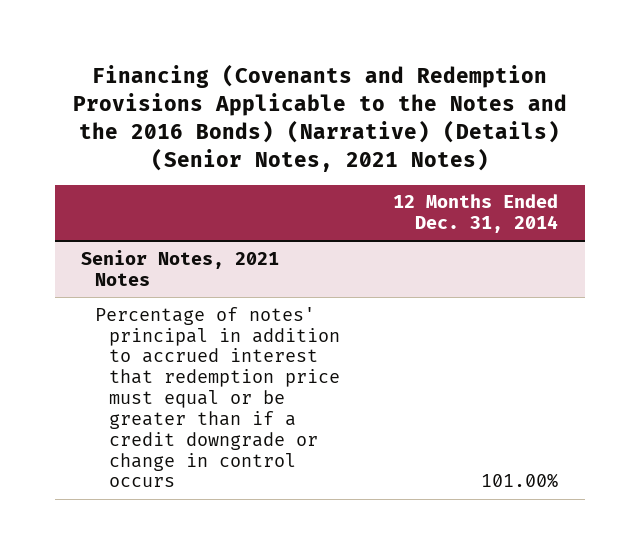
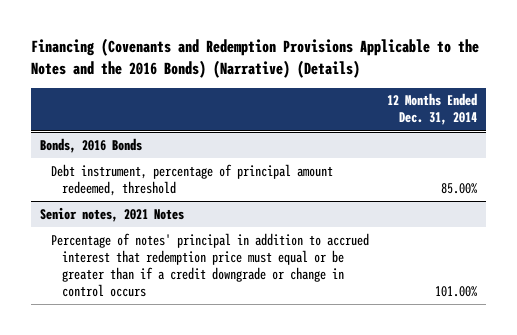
[72,63,567,172] Financing (Covenants and Redemption Provisions Applicable to the Notes and the 2016 Bonds) (Narrative) (Details) (Senior Notes, 2021 Notes) -> [30,38,479,78] Financing (Covenants and Redemption Provisions Applicable to the Notes and the 2016 Bonds) (Narrative) (Details)
none -> [39,137,142,153] Bonds, 2016 Bonds
none -> [50,163,333,196] Debt instrument, percentage of principal amount redeemed, threshold
[81,249,280,286] Senior Notes, 2021 Notes -> [39,206,184,222] Senior notes, 2021 Notes

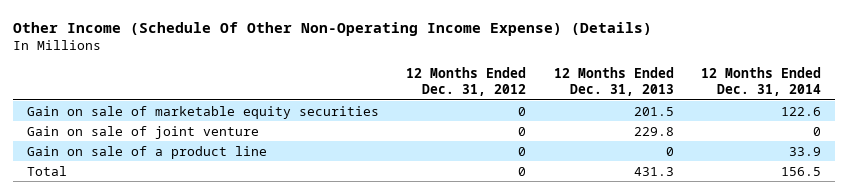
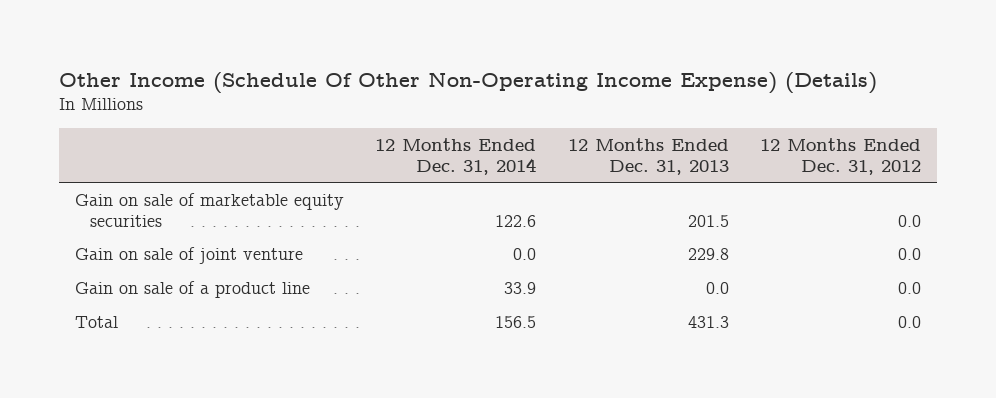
[518,106,527,116] 0 -> [898,214,922,227] 0.0
[518,126,527,136] 0 -> [898,247,922,260] 0.0
[813,126,822,136] 0 -> [513,247,537,260] 0.0
[518,146,527,156] 0 -> [898,281,922,294] 0.0
[665,146,674,156] 0 -> [705,281,729,294] 0.0
[518,166,527,176] 0 -> [898,315,922,328] 0.0

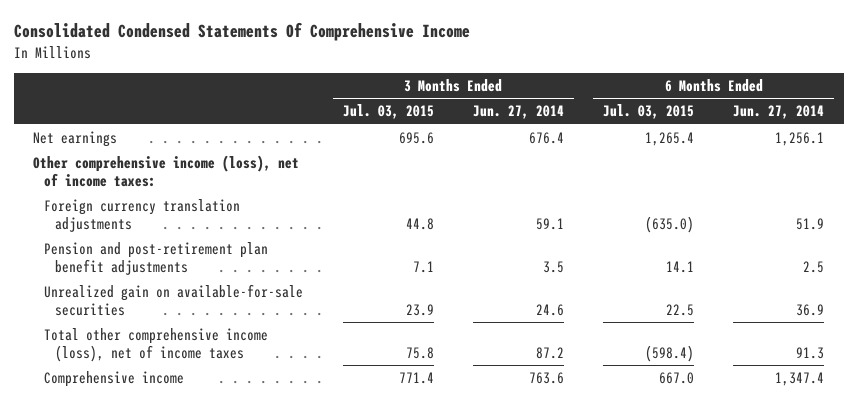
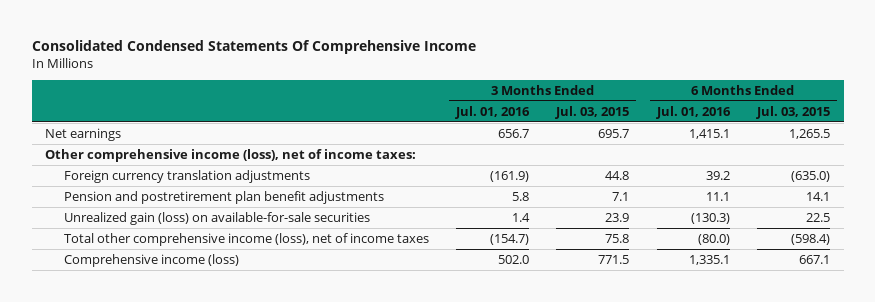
[472,105,564,120] Jun. 27, 2014 -> none
[733,105,825,120] Jun. 27, 2014 -> none
none -> [454,105,530,119] Jul. 01, 2016
none -> [655,105,731,119] Jul. 01, 2016
[398,131,434,144] 695.6 -> [598,128,630,138] 695.7
[645,131,695,146] 1,265.4 -> [789,128,831,139] 1,265.5
[44,241,269,275] Pension and post-retirement plan benefit adjustments -> [63,190,384,204] Pension and postretirement plan benefit adjustments
[44,283,304,316] Unrealized gain on available-for-sale securities -> [63,211,370,225] Unrealized gain (loss) on available-for-sale securities
[44,370,185,387] Comprehensive income -> [63,253,239,267] Comprehensive income (loss)
[398,371,434,384] 771.4 -> [598,254,630,264] 771.5
[659,371,695,384] 667.0 -> [799,254,831,264] 667.1

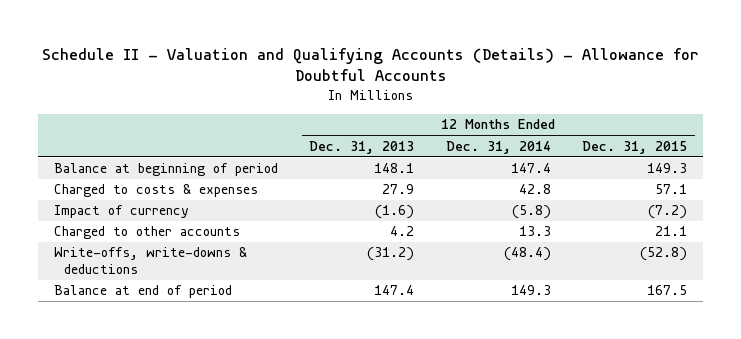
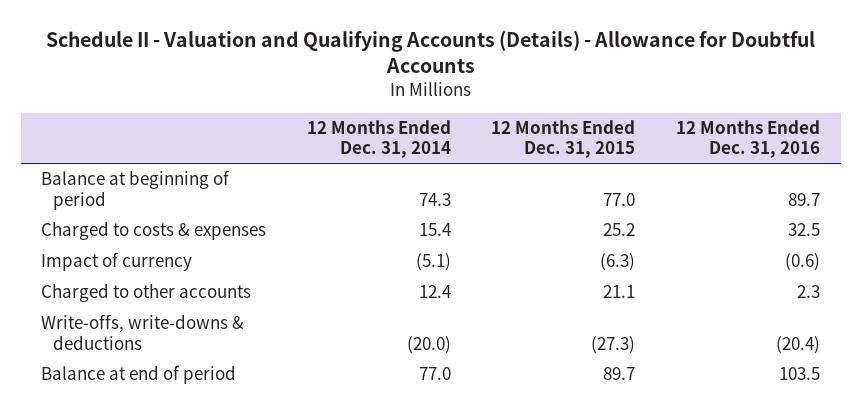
[309,140,415,154] Dec. 31, 2013 -> none
none -> [676,120,821,159] 12 Months Ended Dec. 31, 2016
[510,163,551,174] 147.4 -> [418,192,451,206] 74.3
[647,163,688,174] 149.3 -> [603,192,636,206] 77.0
[518,184,551,195] 42.8 -> [418,223,451,237] 15.4
[655,184,688,195] 57.1 -> [603,223,636,237] 25.2
[511,205,551,220] (5.8) -> [415,253,451,272] (5.1)
[648,205,688,220] (7.2) -> [600,253,636,272] (6.3)
[518,226,551,237] 13.3 -> [418,285,451,299] 12.4
[503,247,551,262] (48.4) -> [406,335,451,354] (20.0)
[640,247,688,262] (52.8) -> [591,335,636,354] (27.3)
[510,285,551,296] 149.3 -> [418,367,451,381] 77.0
[647,285,688,296] 167.5 -> [603,367,636,381] 89.7

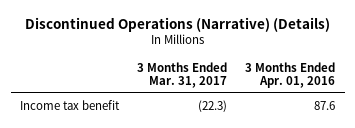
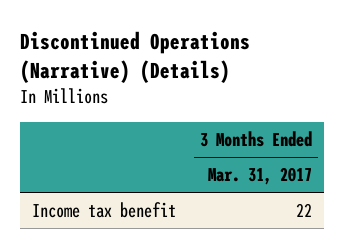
[245,61,336,89] 3 Months Ended Apr. 01, 2016 -> none
[198,99,228,112] (22.3) -> [295,203,312,218] 22

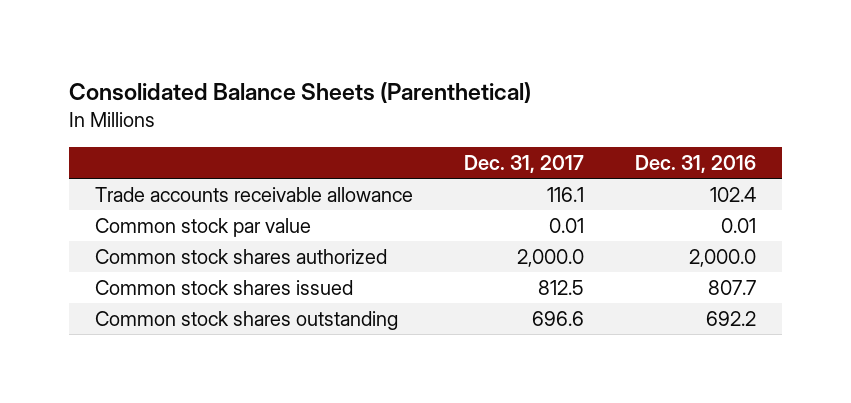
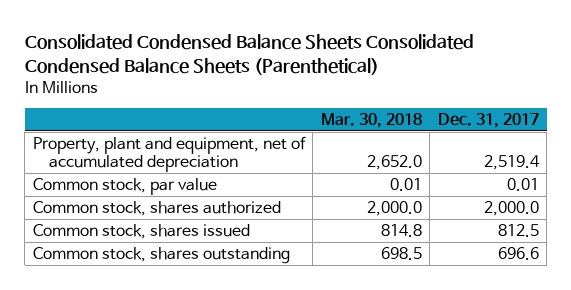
[69,82,532,104] Consolidated Balance Sheets (Parenthetical) -> [24,34,474,76] Consolidated Condensed Balance Sheets Consolidated Condensed Balance Sheets (Parenthetical)
[635,155,757,174] Dec. 31, 2016 -> none
none -> [320,112,422,128] Mar. 30, 2018
[94,186,413,202] Trade accounts receivable allowance -> none
none -> [32,135,306,173] Property, plant and equipment, net of accumulated depreciation
[94,217,311,237] Common stock par value -> [32,177,217,195] Common stock, par value
[94,248,387,264] Common stock shares authorized -> [32,200,281,216] Common stock, shares authorized
[94,279,353,295] Common stock shares issued -> [32,223,250,239] Common stock, shares issued
[94,310,398,330] Common stock shares outstanding -> [32,246,290,264] Common stock, shares outstanding

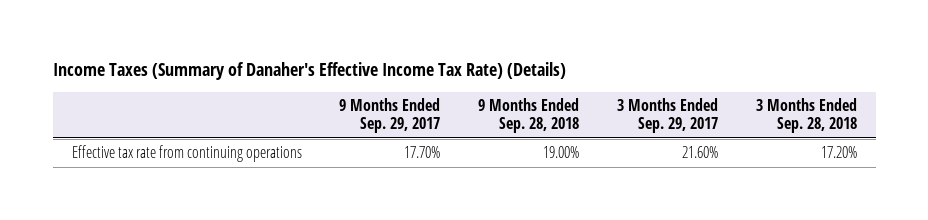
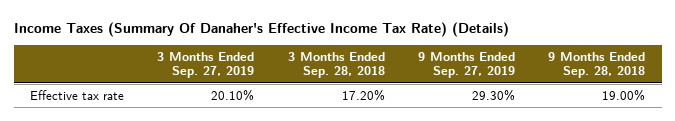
[52,62,566,81] Income Taxes (Summary of Danaher's Effective Income Tax Rate) (Details) -> [13,21,509,37] Income Taxes (Summary Of Danaher's Effective Income Tax Rate) (Details)
[339,98,441,134] 9 Months Ended Sep. 29, 2017 -> none
[616,98,718,134] 3 Months Ended Sep. 29, 2017 -> none
none -> [157,51,255,79] 3 Months Ended Sep. 27, 2019
none -> [417,51,515,79] 9 Months Ended Sep. 27, 2019
[71,145,302,163] Effective tax rate from continuing operations -> [30,90,125,101] Effective tax rate

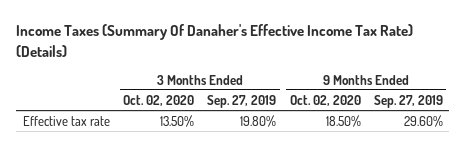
[287,51,385,79] 3 Months Ended Sep. 28, 2018 -> none
[548,51,646,79] 9 Months Ended Sep. 28, 2018 -> none
none -> [123,94,195,106] Oct. 02, 2020
none -> [289,94,361,106] Oct. 02, 2020
[211,89,255,102] 20.10% -> [240,114,277,127] 19.80%
[471,89,515,102] 29.30% -> [403,114,443,127] 29.60%

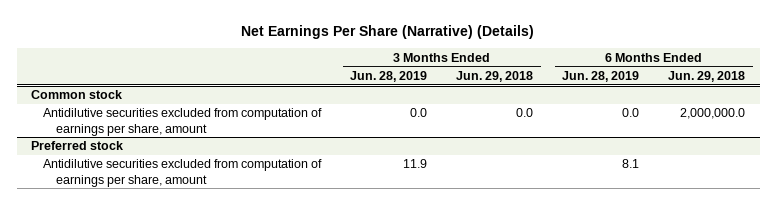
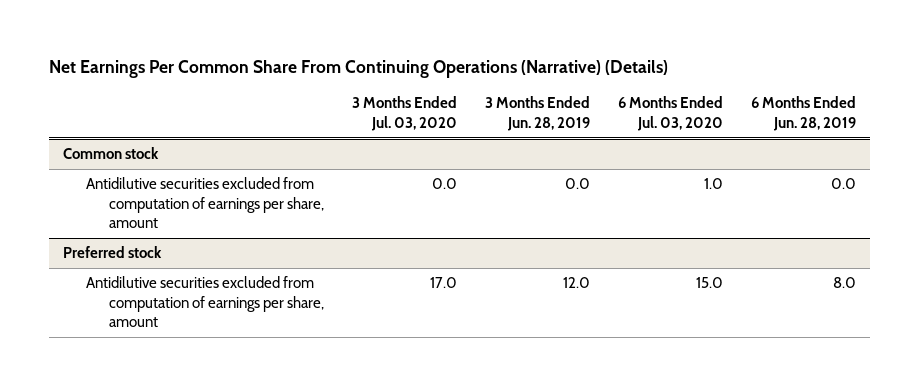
[241,24,535,39] Net Earnings Per Share (Narrative) (Details) -> [49,59,669,78] Net Earnings Per Common Share From Continuing Operations (Narrative) (Details)
[456,70,534,82] Jun. 29, 2018 -> none
[668,70,746,82] Jun. 29, 2018 -> none
none -> [352,96,458,131] 3 Months Ended Jul. 03, 2020
none -> [617,96,723,131] 6 Months Ended Jul. 03, 2020
[403,159,428,169] 11.9 -> [562,277,590,289] 12.0
[622,159,640,169] 8.1 -> [832,277,856,289] 8.0

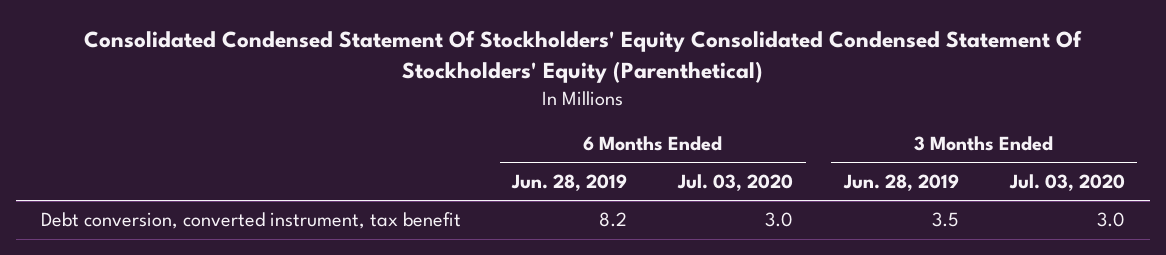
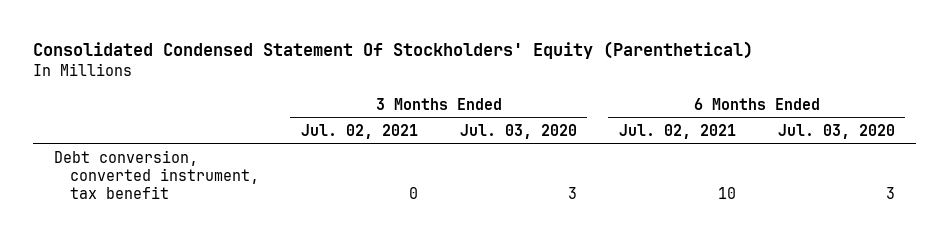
[84,29,1083,83] Consolidated Condensed Statement Of Stockholders' Equity Consolidated Condensed Statement Of Stockholders' Equity (Parenthetical) -> [33,41,754,60] Consolidated Condensed Statement Of Stockholders' Equity (Parenthetical)
[511,173,628,191] Jun. 28, 2019 -> none
[842,173,959,191] Jun. 28, 2019 -> none
none -> [300,124,418,140] Jul. 02, 2021
none -> [618,124,736,140] Jul. 02, 2021
[765,212,794,228] 3.0 -> [885,187,895,200] 3
[1096,212,1125,228] 3.0 -> [567,187,577,200] 3

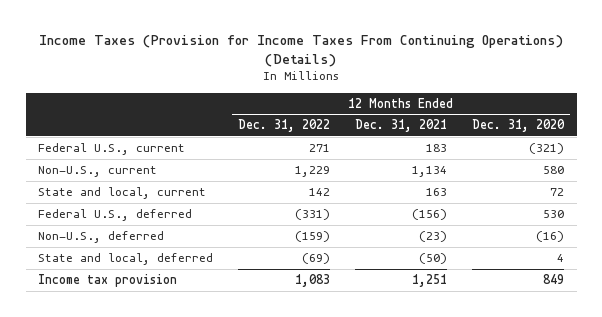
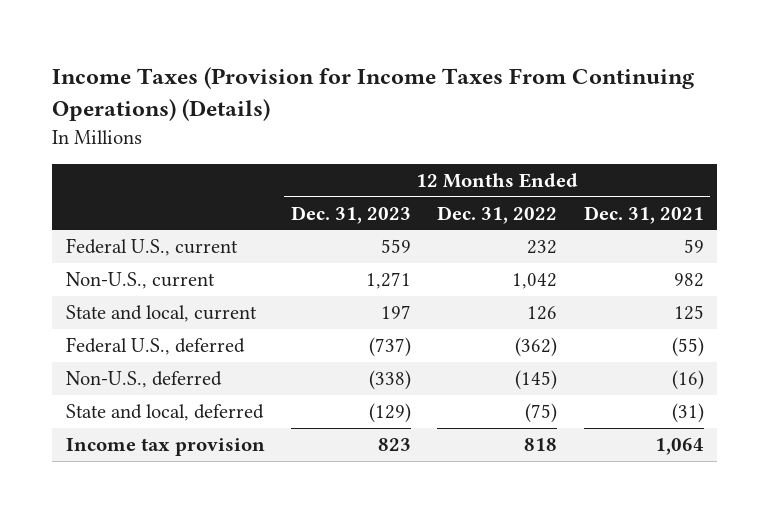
[472,119,566,133] Dec. 31, 2020 -> none
none -> [290,205,411,224] Dec. 31, 2023
[309,144,331,153] 271 -> [527,239,558,254] 232
[426,144,448,153] 183 -> [683,238,704,253] 59
[295,166,331,178] 1,229 -> [512,272,558,289] 1,042
[412,166,448,178] 1,134 -> [673,272,704,287] 982
[309,188,331,197] 142 -> [527,305,558,320] 126
[426,188,448,197] 163 -> [673,304,704,320] 125
[295,209,331,221] (331) -> [515,336,558,357] (362)
[412,209,448,221] (156) -> [671,336,704,357] (55)
[295,231,331,243] (159) -> [515,369,558,390] (145)
[419,231,448,243] (23) -> [671,369,704,390] (16)
[302,253,331,265] (69) -> [525,402,558,423] (75)
[419,253,448,265] (50) -> [671,402,704,423] (31)
[295,274,331,288] 1,083 -> [524,437,558,451] 818
[412,274,448,288] 1,251 -> [654,437,704,455] 1,064

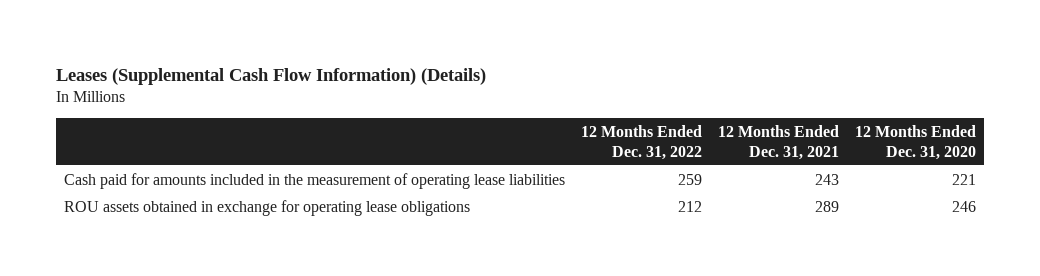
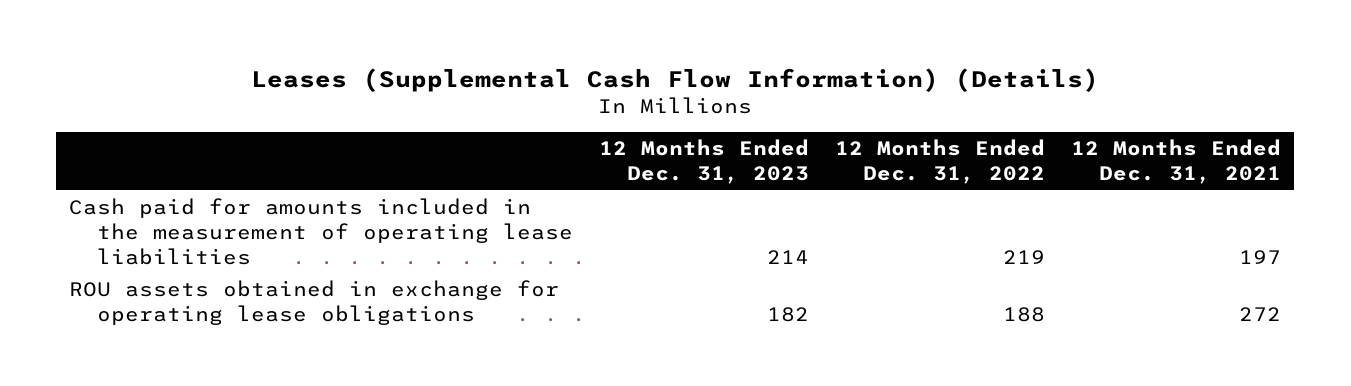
[855,124,977,160] 12 Months Ended Dec. 31, 2020 -> none
none -> [599,139,810,185] 12 Months Ended Dec. 31, 2023
[677,173,702,185] 259 -> [1003,250,1046,265] 219
[814,173,839,185] 243 -> [1239,250,1282,265] 197
[677,200,702,212] 212 -> [1003,306,1046,322] 188
[814,200,839,212] 289 -> [1239,306,1282,321] 272

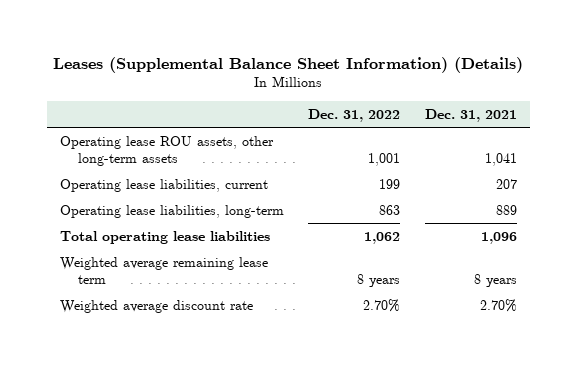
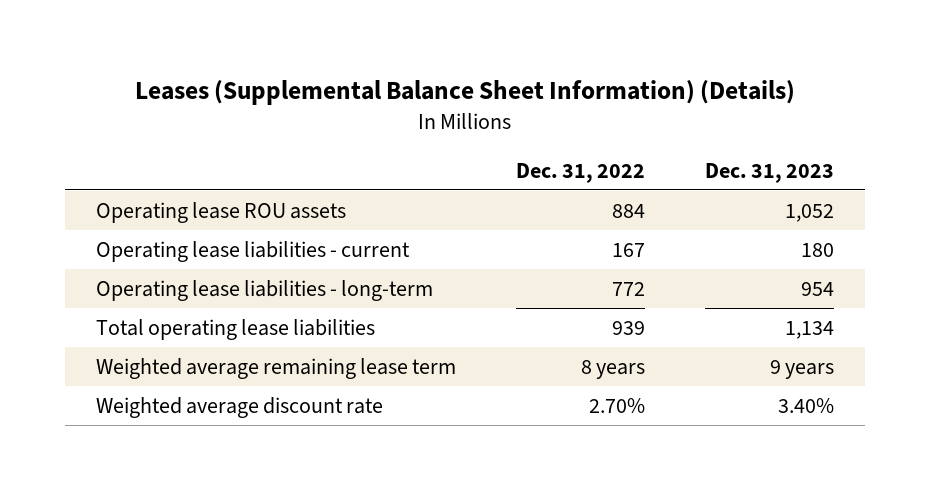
[425,109,518,123] Dec. 31, 2021 -> none
none -> [705,162,835,183] Dec. 31, 2023
[59,135,274,166] Operating lease ROU assets, other long-term assets -> [95,201,346,223] Operating lease ROU assets
[368,152,401,166] 1,001 -> [611,203,645,218] 884
[59,178,268,192] Operating lease liabilities, current -> [95,240,410,262] Operating lease liabilities - current
[379,178,401,189] 199 -> [611,242,645,257] 167
[59,204,284,218] Operating lease liabilities, long-term -> [95,279,433,301] Operating lease liabilities - long-term
[379,204,401,215] 863 -> [611,281,645,296] 772
[364,231,401,244] 1,062 -> [611,320,645,335] 939

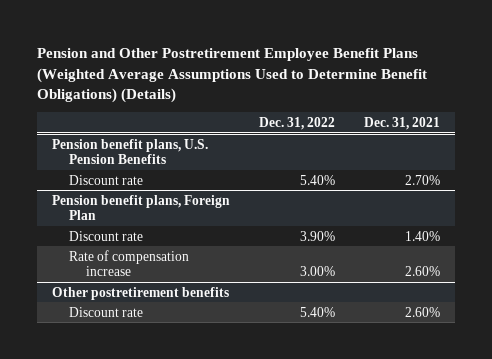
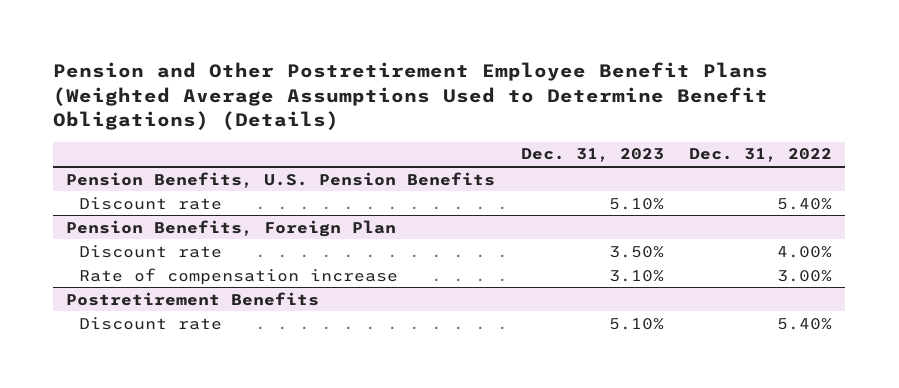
[364,116,441,130] Dec. 31, 2021 -> none
none -> [520,148,664,163] Dec. 31, 2023
[51,138,208,165] Pension benefit plans, U.S. Pension Benefits -> [66,171,496,188] Pension Benefits, U.S. Pension Benefits
[51,194,230,221] Pension benefit plans, Foreign Plan -> [66,219,397,237] Pension Benefits, Foreign Plan
[300,230,336,241] 3.90% -> [777,245,833,258] 4.00%
[51,286,229,300] Other postretirement benefits -> [66,291,320,306] Postretirement Benefits

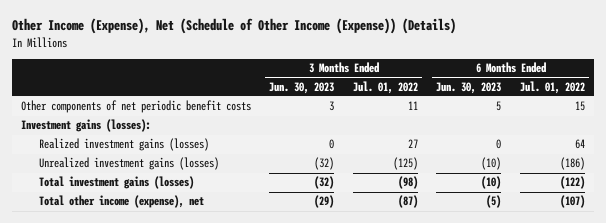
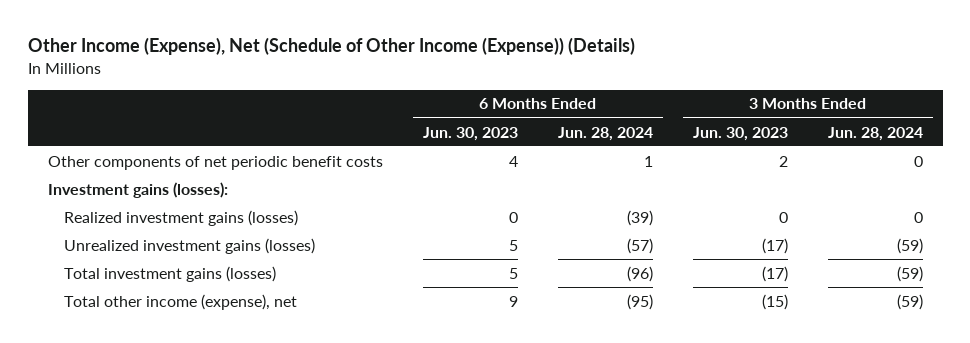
[352,80,418,94] Jul. 01, 2022 -> none
[519,80,585,94] Jul. 01, 2022 -> none
none -> [557,126,653,141] Jun. 28, 2024
none -> [827,126,923,141] Jun. 28, 2024
[329,101,335,112] 3 -> [778,155,788,167] 2
[496,101,502,112] 5 -> [508,155,518,167] 4
[314,157,335,171] (32) -> [761,237,788,254] (17)
[481,157,502,171] (10) -> [508,239,518,251] 5
[314,176,335,190] (32) -> [761,265,788,282] (17)
[481,176,502,190] (10) -> [508,267,518,279] 5
[314,195,335,209] (29) -> [761,293,788,310] (15)
[486,195,502,209] (5) -> [508,295,518,307] 9

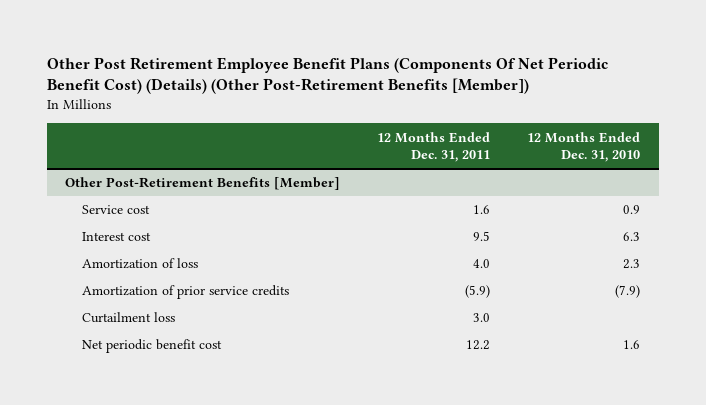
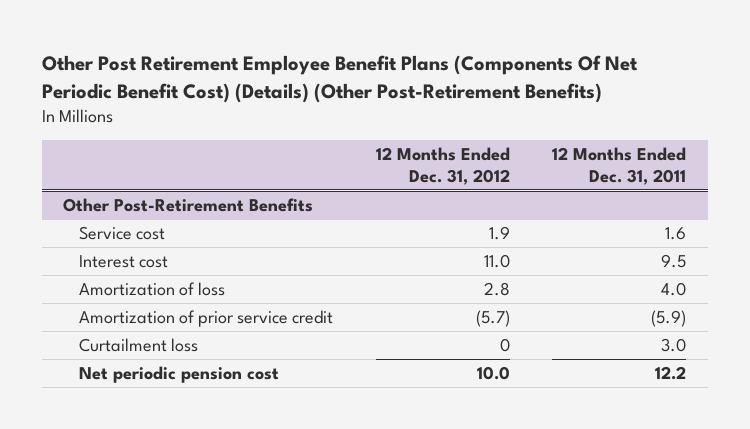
[46,56,608,95] Other Post Retirement Employee Benefit Plans (Components Of Net Periodic Benefit Cost) (Details) (Other Post-Retirement Benefits [Member]) -> [42,54,639,103] Other Post Retirement Employee Benefit Plans (Components Of Net Periodic Benefit Cost) (Details) (Other Post-Retirement Benefits)
[527,131,641,162] 12 Months Ended Dec. 31, 2010 -> none
none -> [375,147,510,185] 12 Months Ended Dec. 31, 2012
[65,177,341,191] Other Post-Retirement Benefits [Member] -> [63,197,314,212] Other Post-Retirement Benefits
[81,285,289,300] Amortization of prior service credits -> [78,309,333,327] Amortization of prior service credit
[81,339,222,354] Net periodic benefit cost -> [78,365,279,383] Net periodic pension cost

